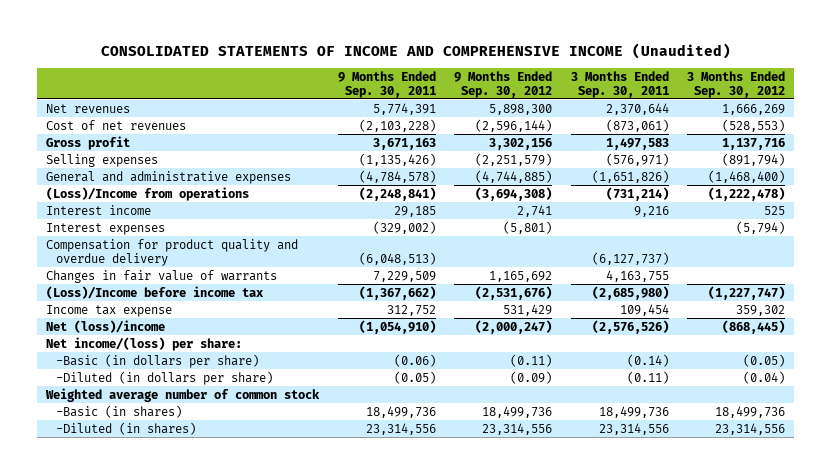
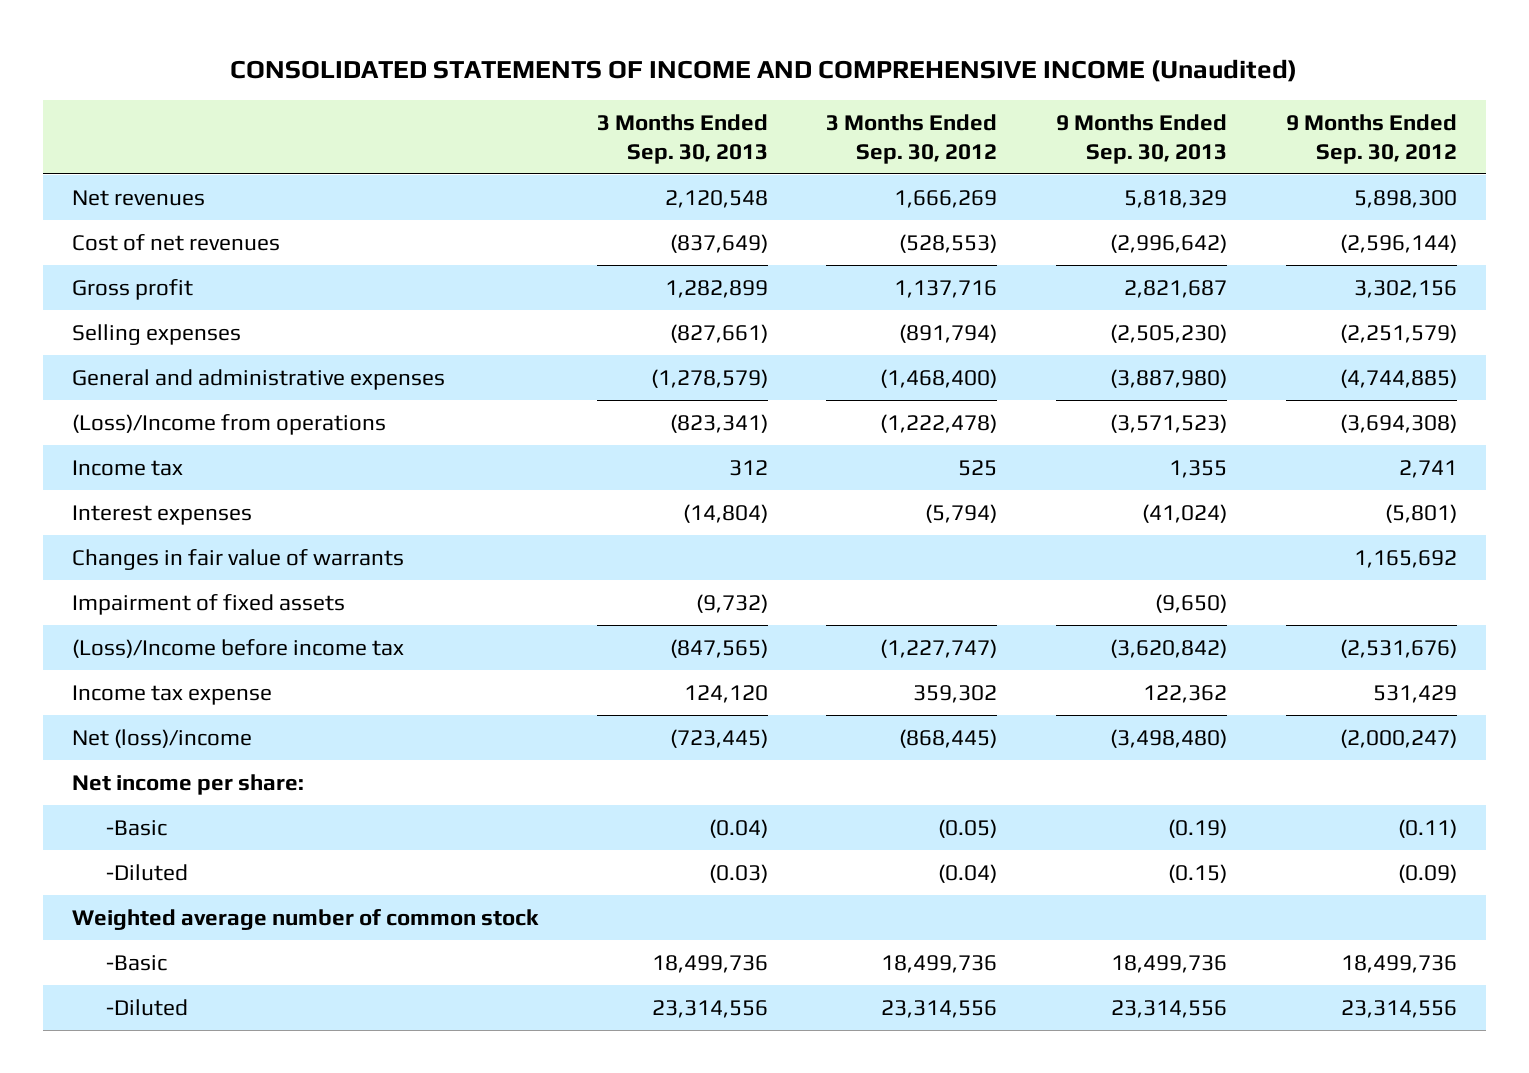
[337,70,436,98] 9 Months Ended Sep. 30, 2011 -> none
[570,70,669,98] 3 Months Ended Sep. 30, 2011 -> none
none -> [596,113,768,164] 3 Months Ended Sep. 30, 2013
none -> [1056,113,1228,164] 9 Months Ended Sep. 30, 2013
[46,204,152,215] Interest income -> [71,459,183,476] Income tax
[46,238,299,266] Compensation for product quality and overdue delivery -> none
none -> [71,593,345,615] Impairment of fixed assets
[46,336,243,351] Net income/(loss) per share: -> [71,773,304,795] Net income per share:
[55,353,259,368] -Basic (in dollars per share) -> [106,819,168,836] -Basic
[55,370,273,385] -Diluted (in dollars per share) -> [106,863,189,881] -Diluted
[55,404,182,418] -Basic (in shares) -> [106,954,168,971] -Basic
[55,421,196,435] -Diluted (in shares) -> [106,998,189,1016] -Diluted

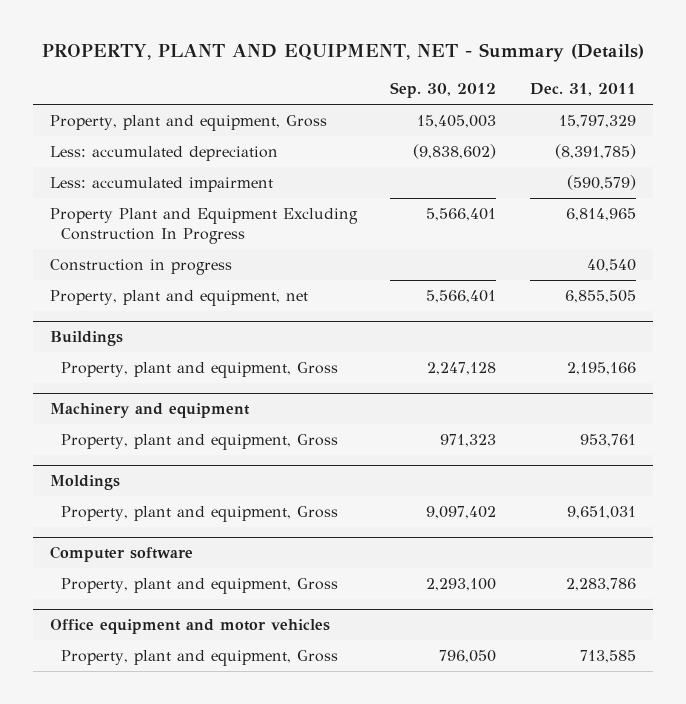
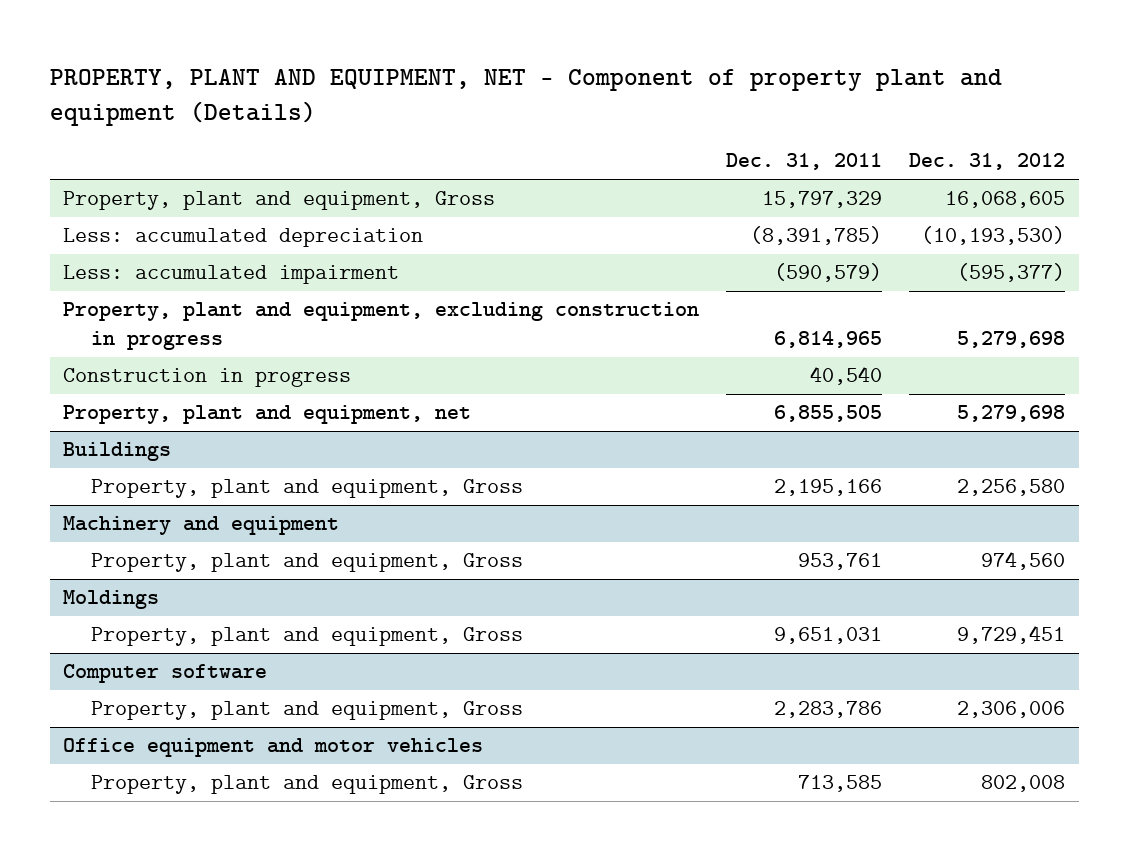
[41,43,644,63] PROPERTY, PLANT AND EQUIPMENT, NET - Summary (Details) -> [50,68,1003,126] PROPERTY, PLANT AND EQUIPMENT, NET - Component of property plant and equipment (Details)
[390,82,497,99] Sep. 30, 2012 -> none
none -> [909,153,1066,171] Dec. 31, 2012
[49,208,358,245] Property Plant and Equipment Excluding Construction In Progress -> [63,302,700,350] Property, plant and equipment, excluding construction in progress

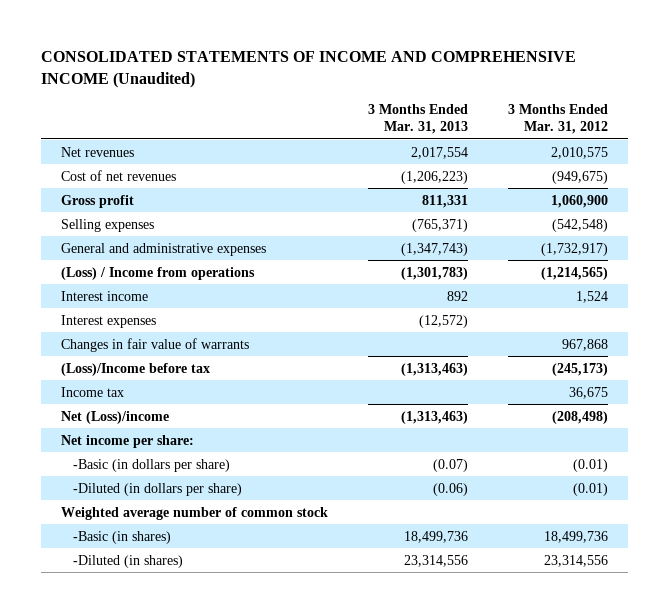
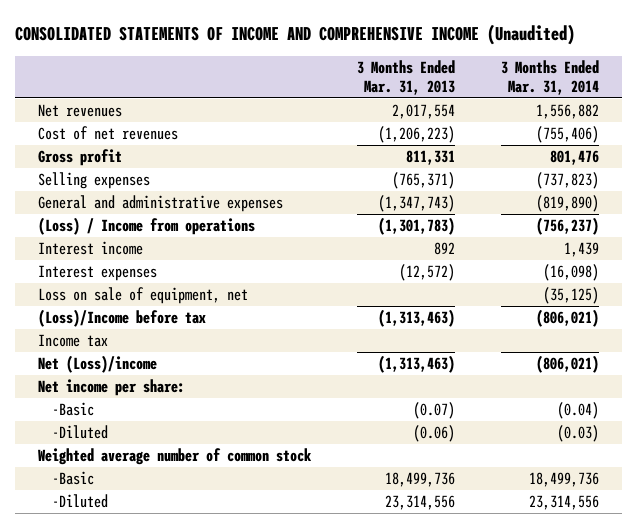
[508,104,609,135] 3 Months Ended Mar. 31, 2012 -> none
none -> [500,60,599,95] 3 Months Ended Mar. 31, 2014
[60,337,249,352] Changes in fair value of warrants -> none
none -> [37,287,248,305] Loss on sale of equipment, net
[72,458,230,472] -Basic (in dollars per share) -> [51,402,94,417] -Basic
[72,482,242,496] -Diluted (in dollars per share) -> [51,425,108,440] -Diluted
[72,530,171,544] -Basic (in shares) -> [51,471,94,486] -Basic
[72,554,183,568] -Diluted (in shares) -> [51,494,108,509] -Diluted

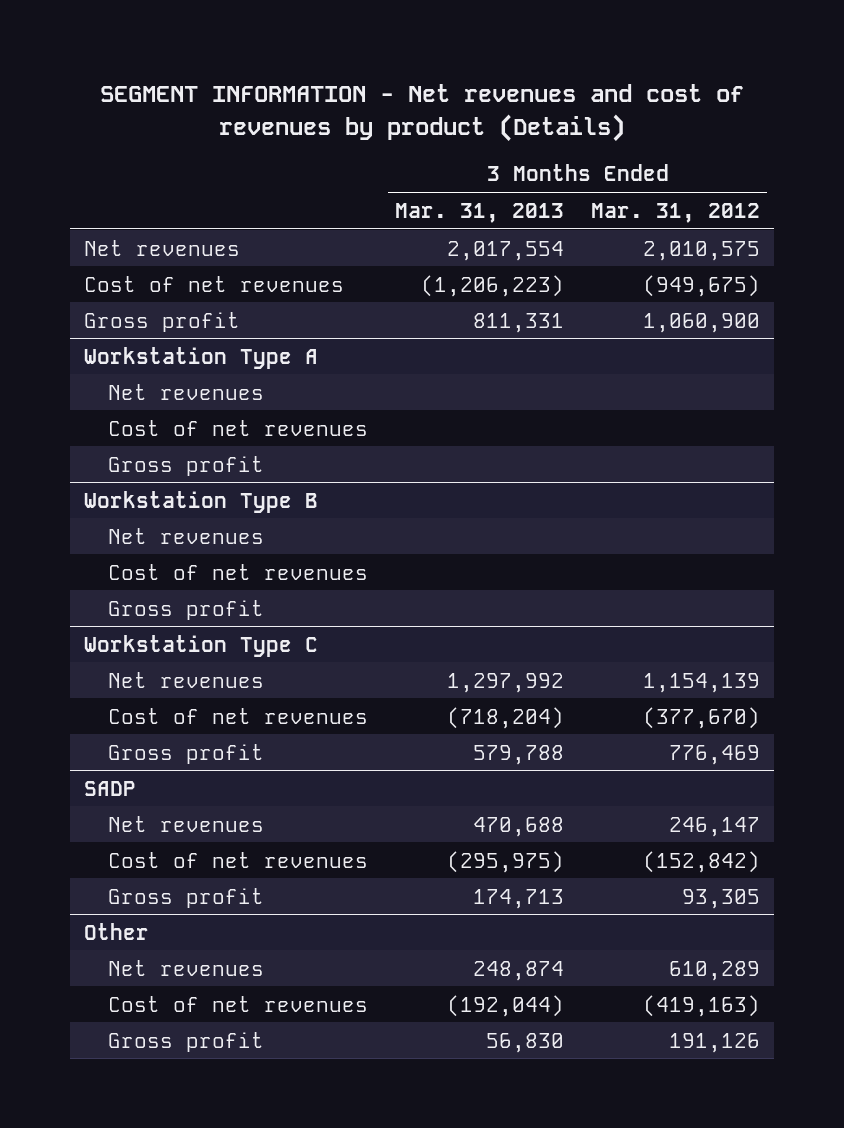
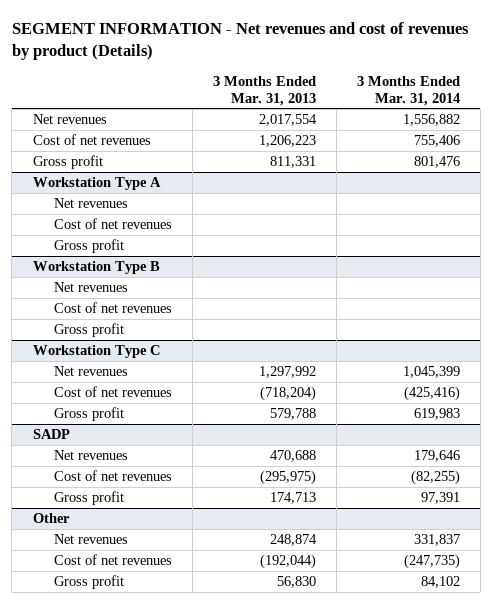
[591,202,761,223] Mar. 31, 2012 -> none
none -> [356,75,460,106] 3 Months Ended Mar. 31, 2014
[421,274,565,297] (1,206,223) -> [258,135,316,148] 1,206,223

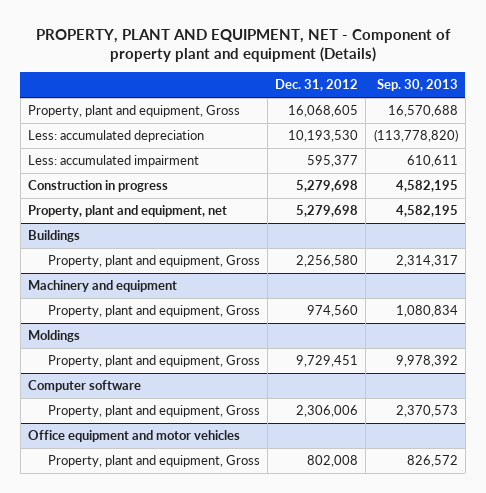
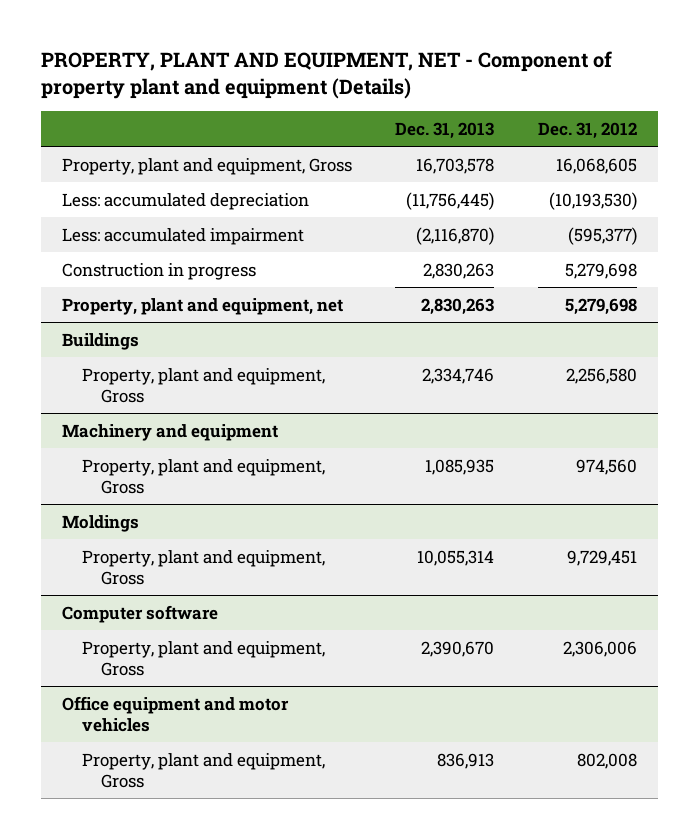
[376,79,458,92] Sep. 30, 2013 -> none
none -> [395,122,495,140] Dec. 31, 2013
[288,130,359,143] 10,193,530 -> [548,191,637,210] (10,193,530)
[307,155,359,168] 595,377 -> [567,226,637,245] (595,377)

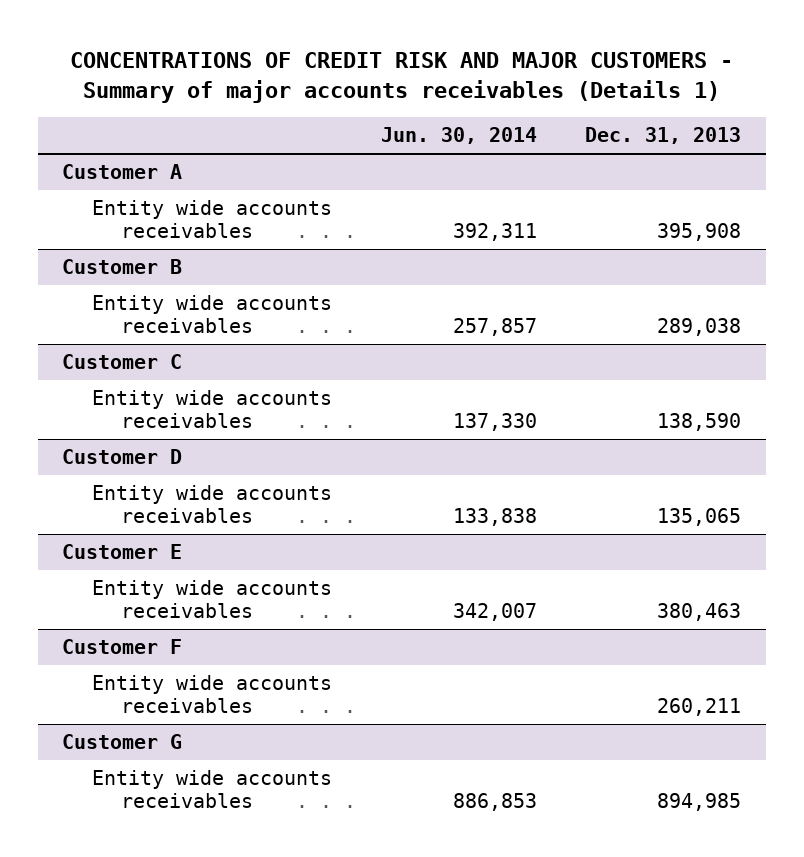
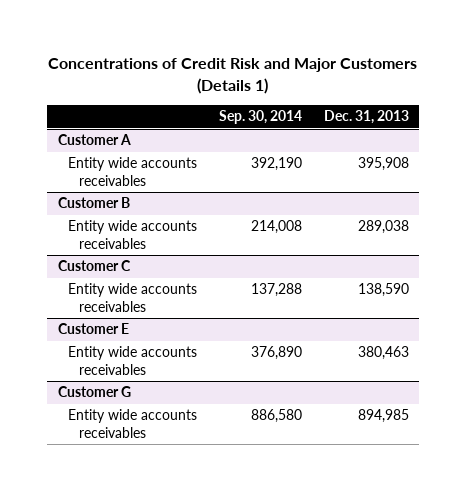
[69,52,733,104] CONCENTRATIONS OF CREDIT RISK AND MAJOR CUSTOMERS - Summary of major accounts receivables (Details 1) -> [48,57,418,94] Concentrations of Credit Risk and Major Customers (Details 1)
[380,127,537,145] Jun. 30, 2014 -> none
none -> [218,110,302,125] Sep. 30, 2014
[62,448,183,464] Customer D -> none
[91,484,332,524] Entity wide accounts receivables -> none
[62,638,183,654] Customer F -> none
[91,674,332,714] Entity wide accounts receivables -> none

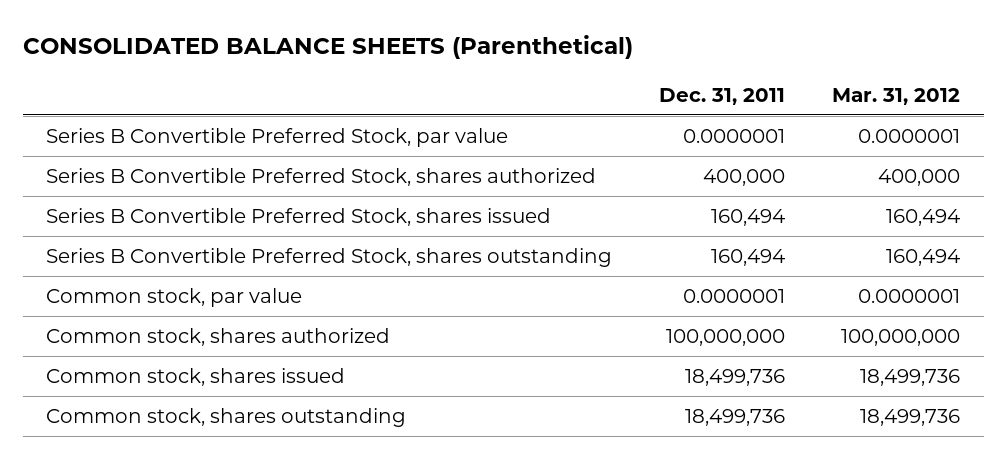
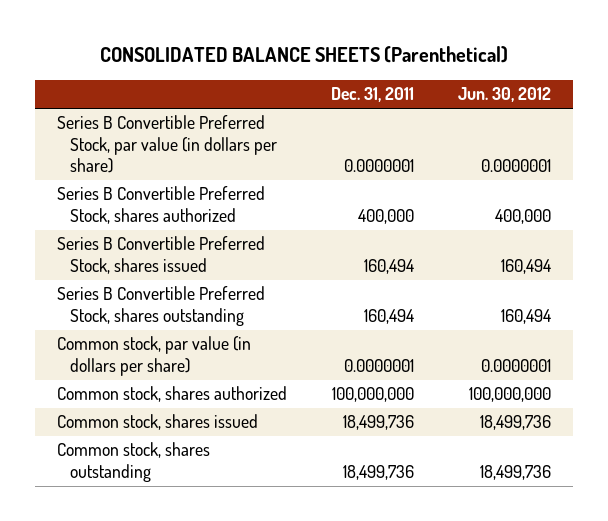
[832,87,961,105] Mar. 31, 2012 -> none
none -> [458,87,552,103] Jun. 30, 2012
[46,128,509,148] Series B Convertible Preferred Stock, par value -> [57,115,277,174] Series B Convertible Preferred Stock, par value (in dollars per share)
[46,288,303,308] Common stock, par value -> [57,336,252,376] Common stock, par value (in dollars per share)

